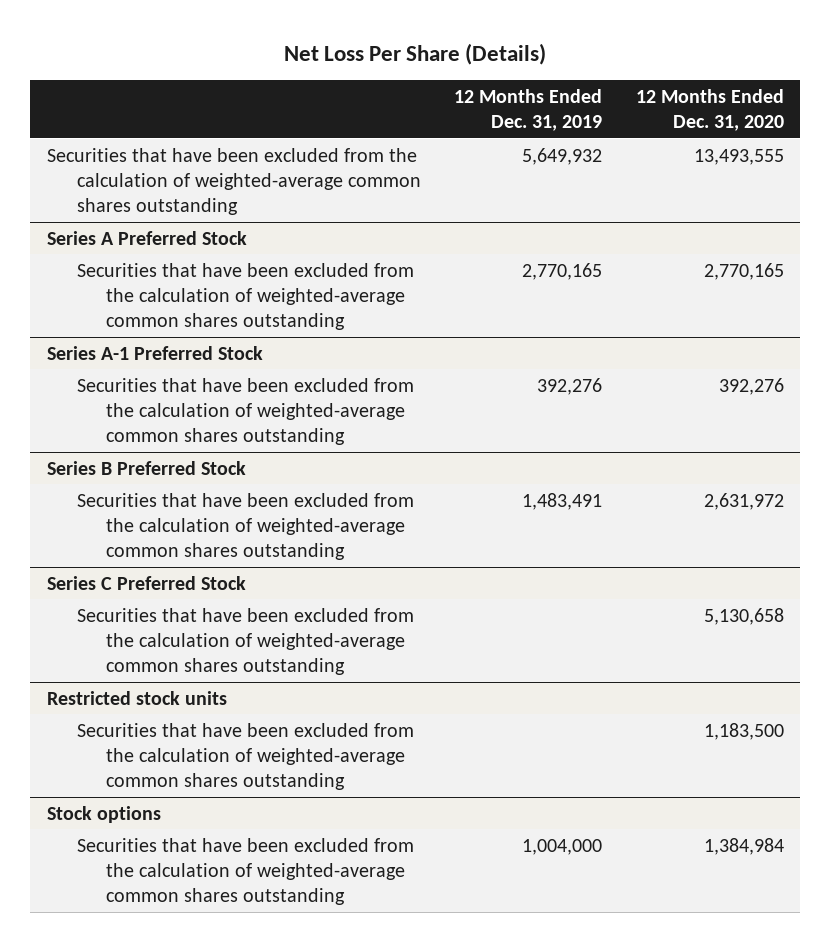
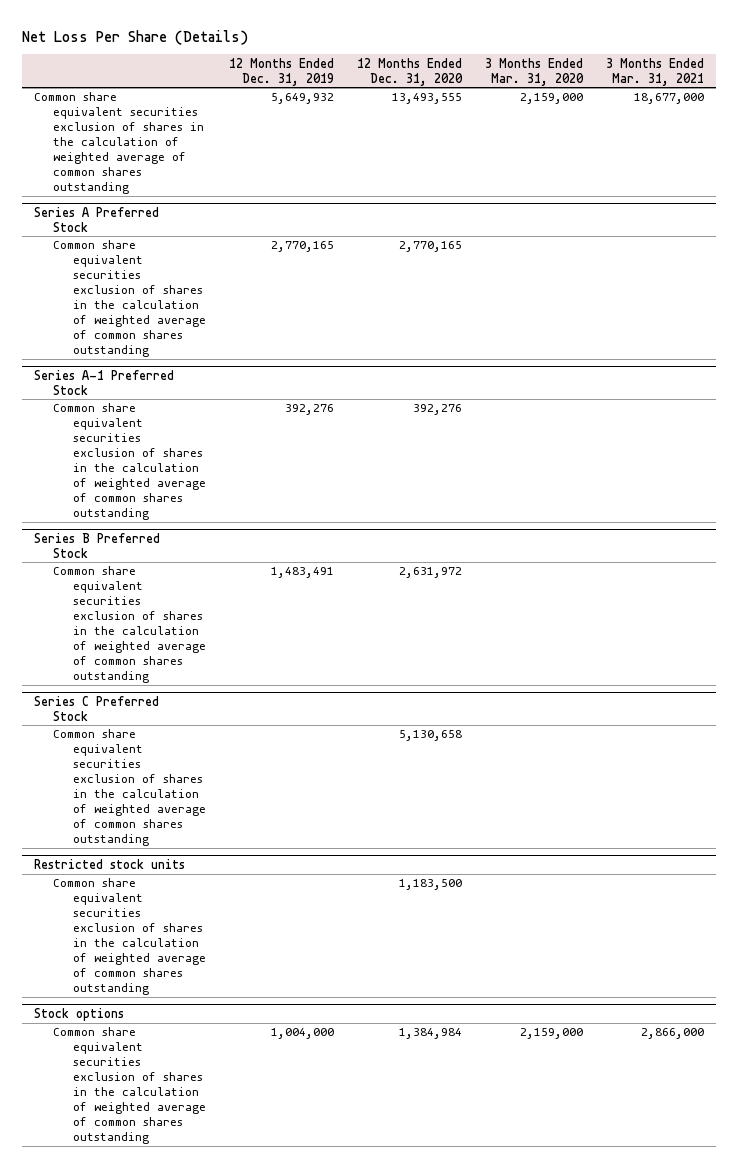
none -> [485,57,585,86] 3 Months Ended Mar. 31, 2020
none -> [606,57,705,86] 3 Months Ended Mar. 31, 2021
[47,147,421,215] Securities that have been excluded from the calculation of weighted-average common shares outstanding -> [33,92,205,194] Common share equivalent securities exclusion of shares in the calculation of weighted average of common shares outstanding
[76,262,414,330] Securities that have been excluded from the calculation of weighted-average common shares outstanding -> [53,240,206,357] Common share equivalent securities exclusion of shares in the calculation of weighted average of common shares outstanding
[76,377,414,445] Securities that have been excluded from the calculation of weighted-average common shares outstanding -> [53,403,206,520] Common share equivalent securities exclusion of shares in the calculation of weighted average of common shares outstanding
[76,492,414,560] Securities that have been excluded from the calculation of weighted-average common shares outstanding -> [53,566,206,683] Common share equivalent securities exclusion of shares in the calculation of weighted average of common shares outstanding
[76,607,414,675] Securities that have been excluded from the calculation of weighted-average common shares outstanding -> [53,729,206,846] Common share equivalent securities exclusion of shares in the calculation of weighted average of common shares outstanding
[76,722,414,790] Securities that have been excluded from the calculation of weighted-average common shares outstanding -> [53,878,206,995] Common share equivalent securities exclusion of shares in the calculation of weighted average of common shares outstanding
[76,837,414,905] Securities that have been excluded from the calculation of weighted-average common shares outstanding -> [53,1027,206,1144] Common share equivalent securities exclusion of shares in the calculation of weighted average of common shares outstanding

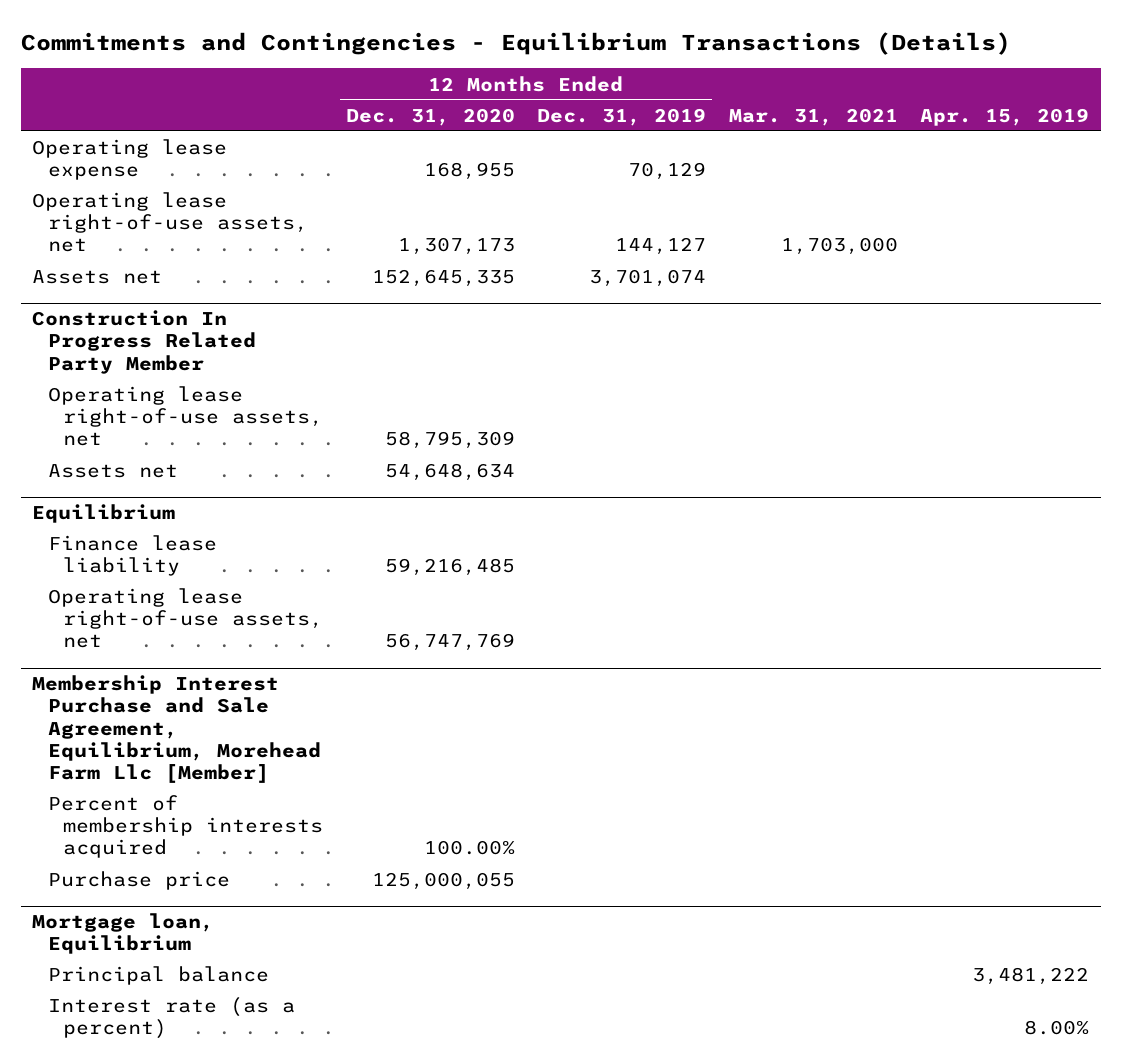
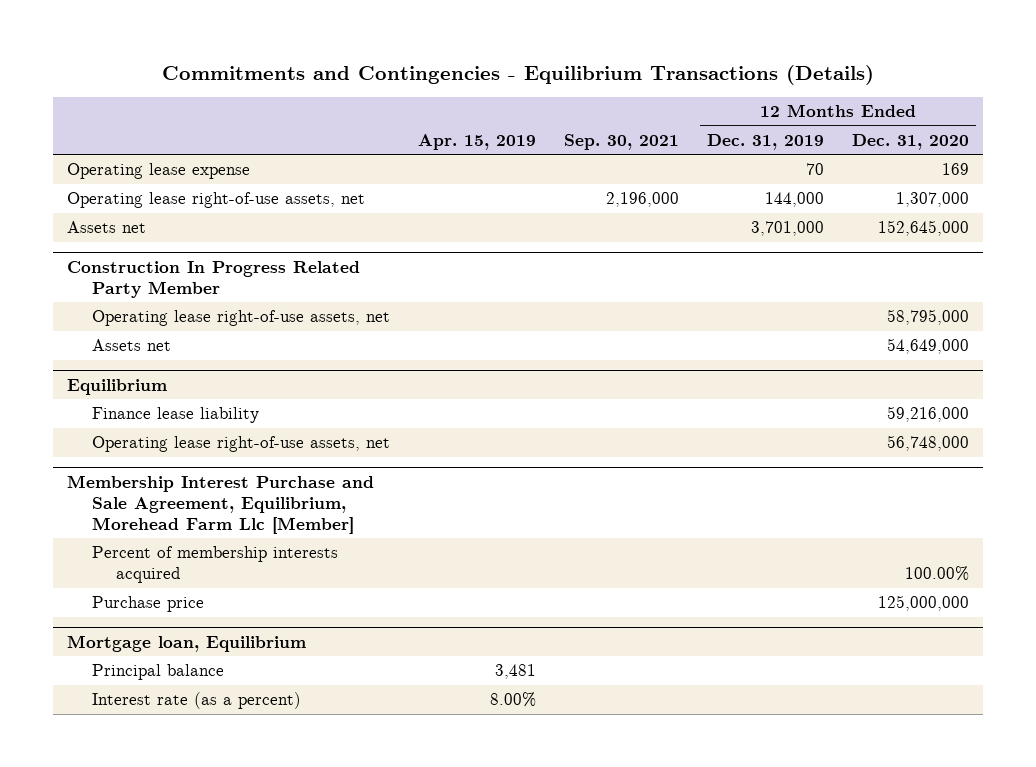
[728,107,898,126] Mar. 31, 2021 -> none
none -> [564,133,680,150] Sep. 30, 2021
[423,162,515,181] 168,955 -> [942,163,970,176] 169
[628,162,707,181] 70,129 -> [806,163,825,176] 70
[397,237,515,256] 1,307,173 -> [896,192,970,208] 1,307,000
[615,237,707,256] 144,127 -> [765,192,825,208] 144,000
[371,269,515,288] 152,645,335 -> [878,220,970,237] 152,645,000
[589,269,707,288] 3,701,074 -> [751,221,825,237] 3,701,000
[384,431,515,450] 58,795,309 -> [887,309,970,326] 58,795,000
[384,463,515,482] 54,648,634 -> [887,338,970,355] 54,649,000
[384,558,515,577] 59,216,485 -> [887,406,970,423] 59,216,000
[384,633,515,652] 56,747,769 -> [887,435,970,452] 56,748,000
[371,872,515,891] 125,000,055 -> [878,595,970,612] 125,000,000
[972,967,1090,986] 3,481,222 -> [494,664,536,680] 3,481

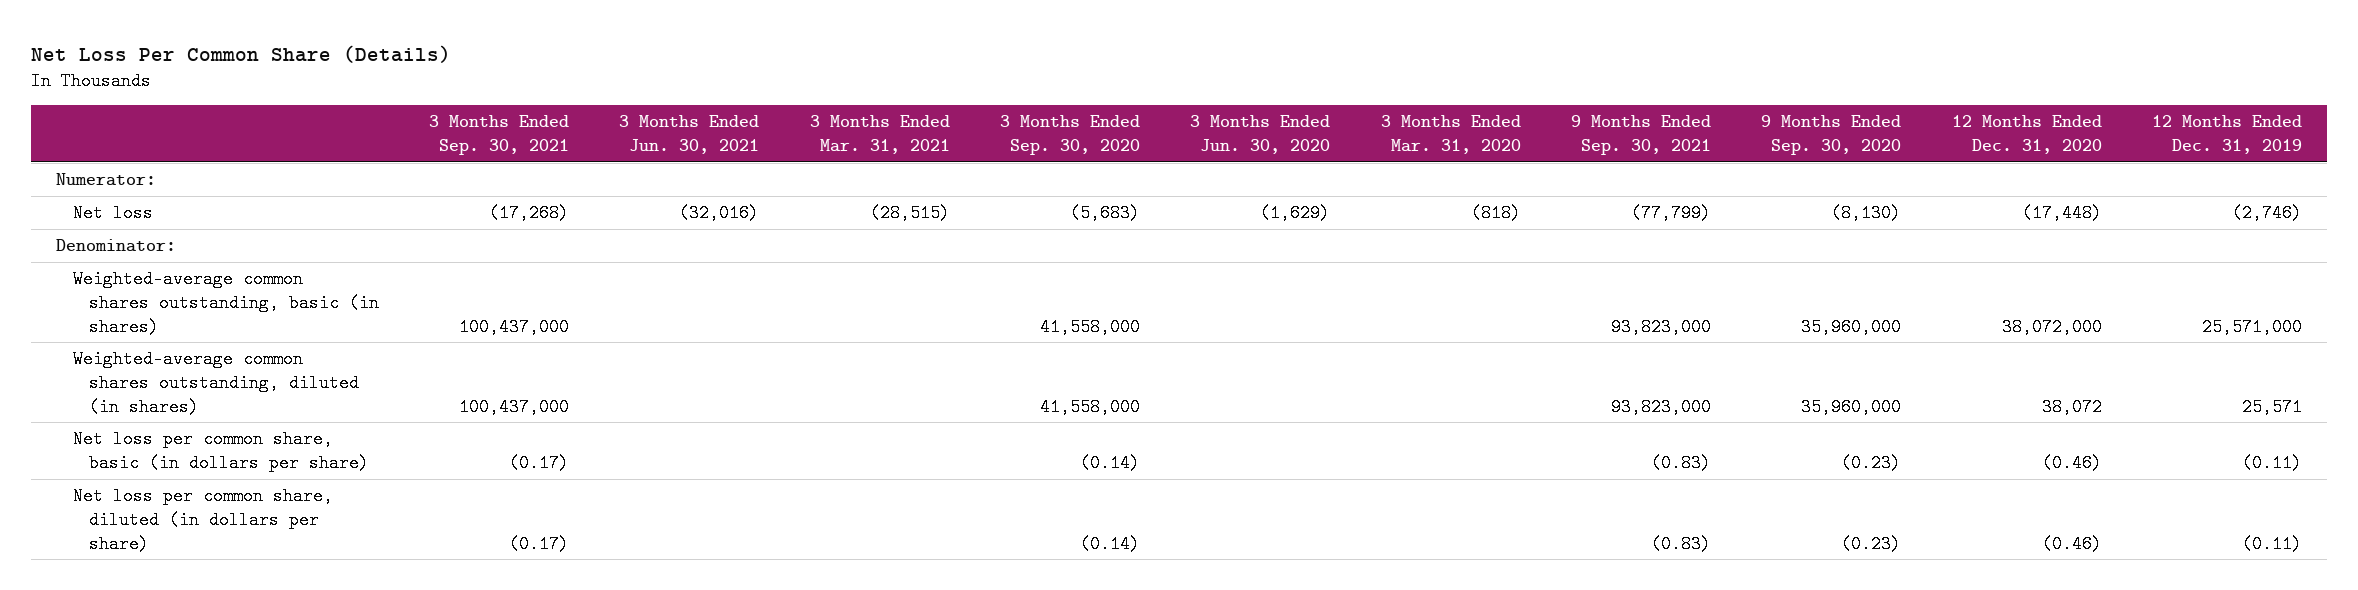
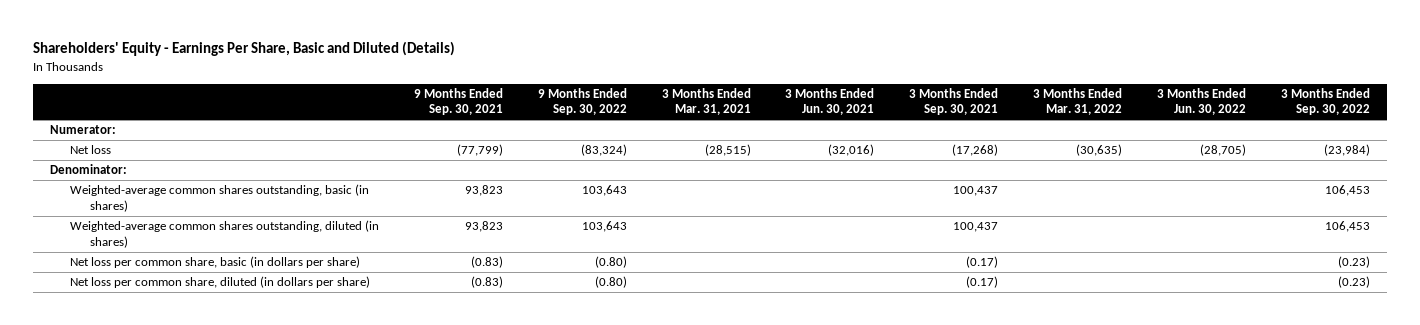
[31,44,452,63] Net Loss Per Common Share (Details) -> [32,41,455,57] Shareholders' Equity - Earnings Per Share, Basic and Diluted (Details)
[1000,115,1141,156] 3 Months Ended Sep. 30, 2020 -> none
[1190,115,1331,155] 3 Months Ended Jun. 30, 2020 -> none
[1380,115,1521,155] 3 Months Ended Mar. 31, 2020 -> none
[1761,115,1902,156] 9 Months Ended Sep. 30, 2020 -> none
[1951,115,2102,155] 12 Months Ended Dec. 31, 2020 -> none
[2152,115,2303,155] 12 Months Ended Dec. 31, 2019 -> none
none -> [537,88,627,116] 9 Months Ended Sep. 30, 2022
none -> [1033,88,1123,116] 3 Months Ended Mar. 31, 2022
none -> [1156,88,1246,116] 3 Months Ended Jun. 30, 2022
none -> [1280,88,1370,116] 3 Months Ended Sep. 30, 2022
[459,317,570,336] 100,437,000 -> [953,186,999,197] 100,437
[1611,317,1712,336] 93,823,000 -> [464,185,503,197] 93,823
[459,397,570,416] 100,437,000 -> [953,222,999,233] 100,437
[1611,397,1712,416] 93,823,000 -> [464,221,503,233] 93,823

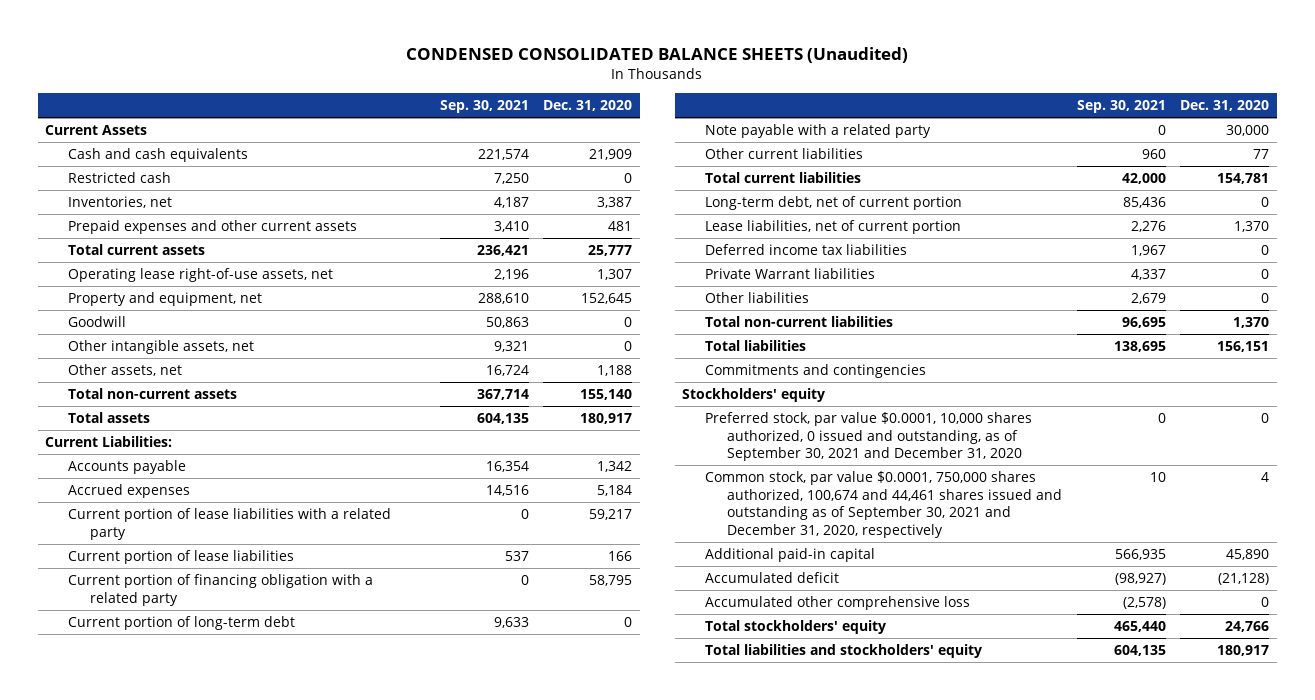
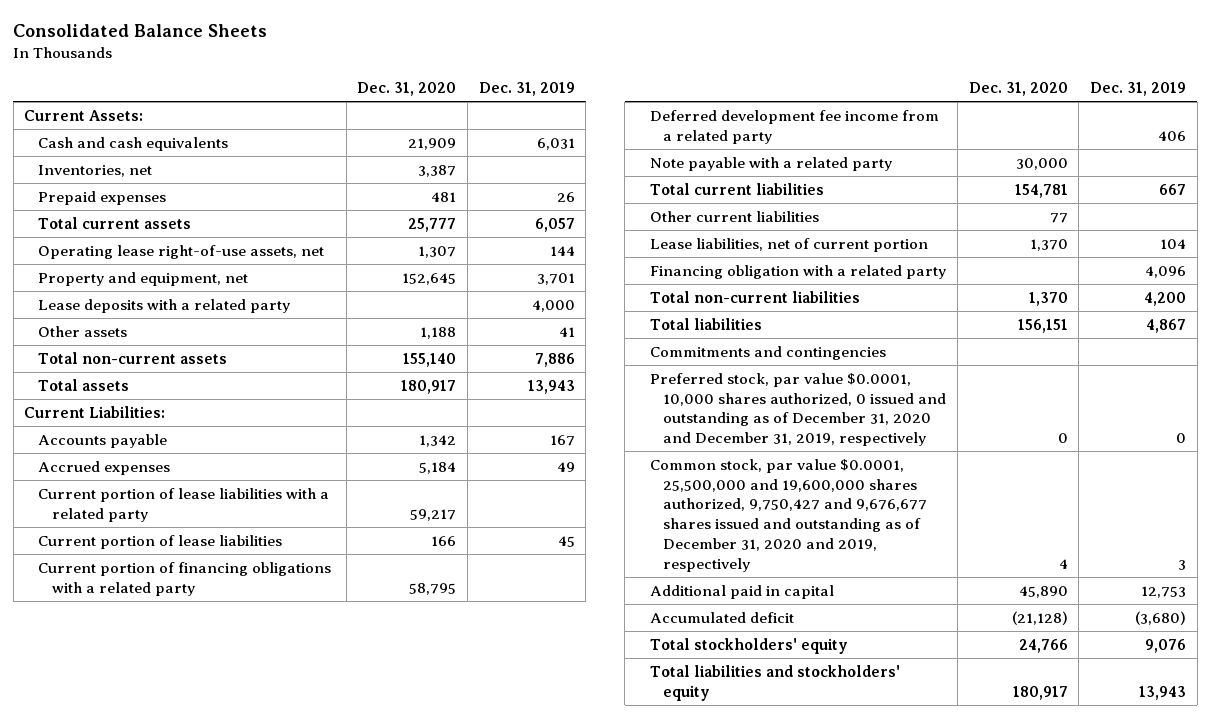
[406,46,909,63] CONDENSED CONSOLIDATED BALANCE SHEETS (Unaudited) -> [13,24,268,38] Consolidated Balance Sheets
[439,100,529,114] Sep. 30, 2021 -> none
none -> [478,81,575,96] Dec. 31, 2019
[45,125,148,136] Current Assets -> [24,110,144,122] Current Assets:
[67,172,171,184] Restricted cash -> none
[67,220,357,235] Prepaid expenses and other current assets -> [38,191,167,206] Prepaid expenses
[67,316,126,328] Goodwill -> none
[67,340,254,355] Other intangible assets, net -> none
none -> [38,299,291,314] Lease deposits with a related party
[67,364,182,377] Other assets, net -> [38,326,128,338] Other assets
[67,616,295,631] Current portion of long-term debt -> none
[67,574,373,606] Current portion of financing obligation with a related party -> [38,562,332,596] Current portion of financing obligations with a related party
none -> [649,110,939,144] Deferred development fee income from a related party
[704,196,962,211] Long-term debt, net of current portion -> none
[704,148,863,160] Other current liabilities -> [649,211,819,223] Other current liabilities
[704,244,907,256] Deferred income tax liabilities -> none
[704,268,875,280] Private Warrant liabilities -> none
[704,292,809,304] Other liabilities -> none
none -> [649,265,946,280] Financing obligation with a related party
[682,388,826,403] Stockholders' equity -> none
[704,412,1032,462] Preferred stock, par value $0.0001, 10,000 shares authorized, 0 issued and outstanding, as of September 30, 2021 and December 31, 2020 -> [649,373,947,447] Preferred stock, par value $0.0001, 10,000 shares authorized, 0 issued and outstanding as of December 31, 2020 and December 31, 2019, respectively
[704,471,1063,538] Common stock, par value $0.0001, 750,000 shares authorized, 100,674 and 44,461 shares issued and outstanding as of September 30, 2021 and December 31, 2020, respectively -> [649,459,928,572] Common stock, par value $0.0001, 25,500,000 and 19,600,000 shares authorized, 9,750,427 and 9,676,677 shares issued and outstanding as of December 31, 2020 and 2019, respectively
[704,548,875,563] Additional paid-in capital -> [649,585,834,600] Additional paid in capital
[704,596,970,611] Accumulated other comprehensive loss -> none

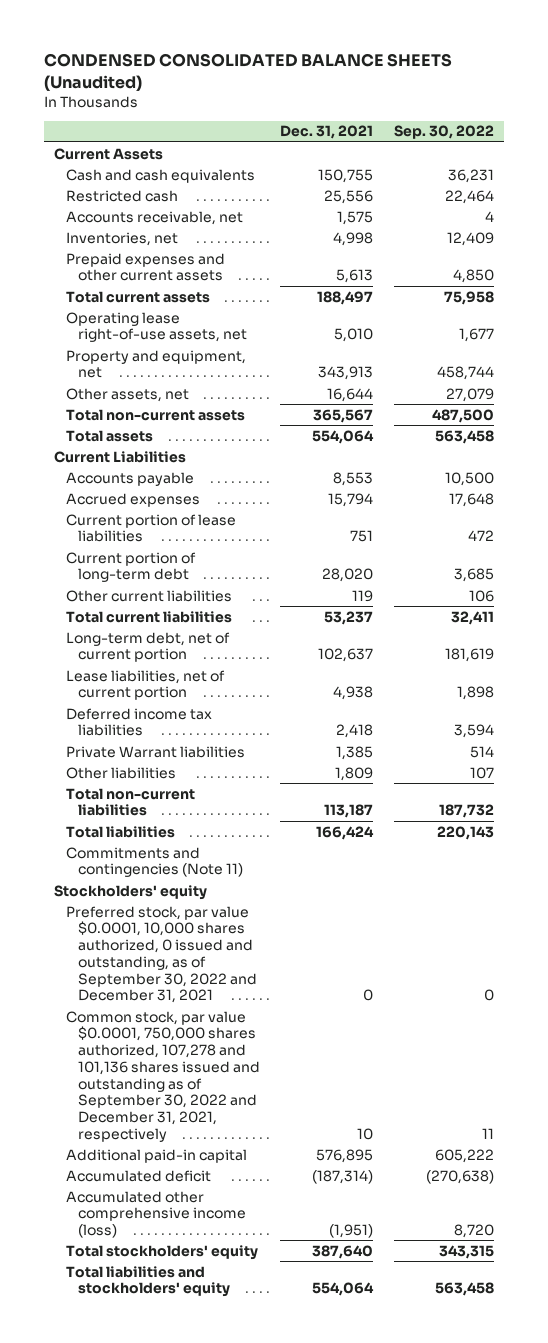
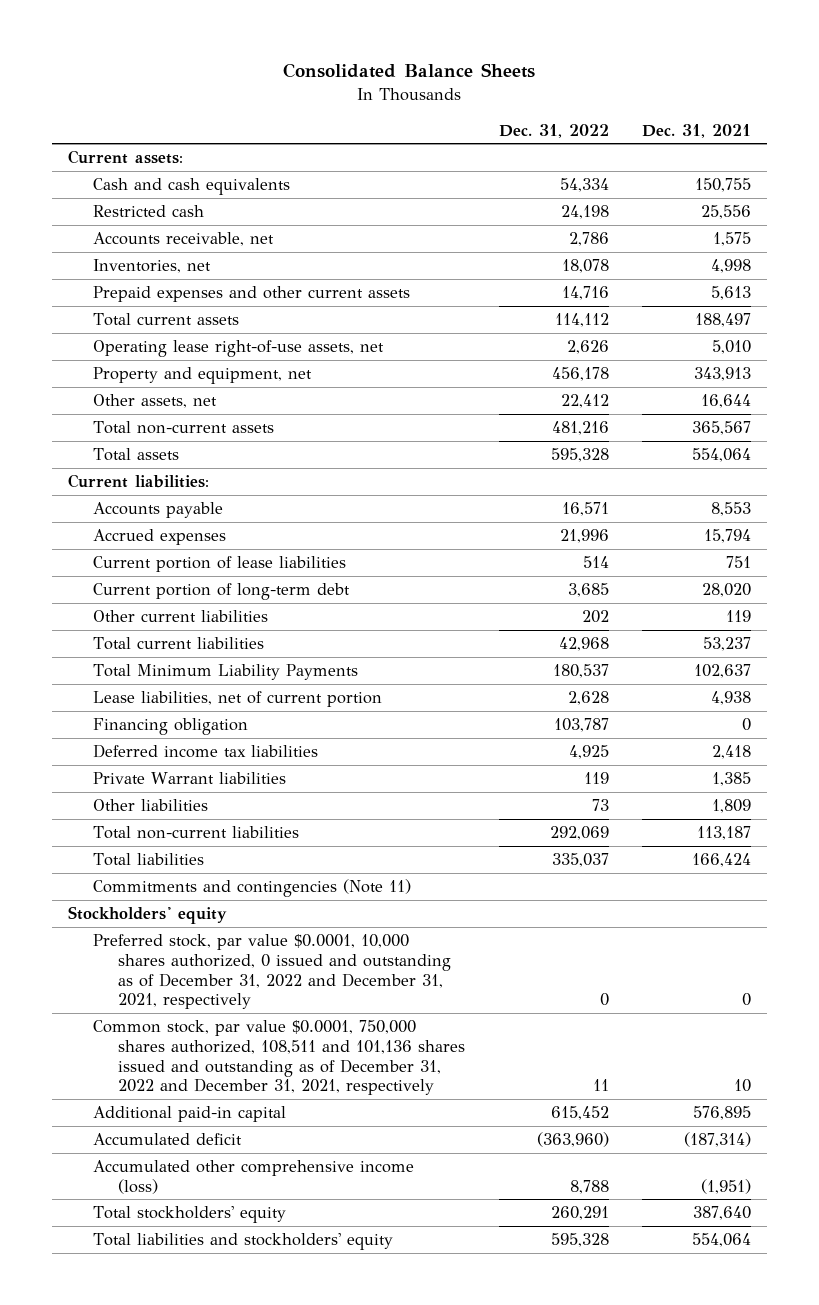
[44,52,453,91] CONDENSED CONSOLIDATED BALANCE SHEETS (Unaudited) -> [283,63,536,79] Consolidated Balance Sheets
[393,125,494,140] Sep. 30, 2022 -> none
none -> [498,123,609,138] Dec. 31, 2022
[54,147,164,160] Current Assets -> [68,150,184,165] Current assets:
[54,450,187,463] Current Liabilities -> [68,474,210,489] Current liabilities:
[66,631,231,663] Long-term debt, net of current portion -> [93,664,359,681] Total Minimum Liability Payments
none -> [93,718,249,736] Financing obligation
[66,905,257,1004] Preferred stock, par value $0.0001, 10,000 shares authorized, 0 issued and outstanding, as of September 30, 2022 and December 31, 2021 -> [93,934,452,1010] Preferred stock, par value $0.0001, 10,000 shares authorized, 0 issued and outstanding as of December 31, 2022 and December 31, 2021, respectively
[66,1010,260,1142] Common stock, par value $0.0001, 750,000 shares authorized, 107,278 and 101,136 shares issued and outstanding as of September 30, 2022 and December 31, 2021, respectively -> [93,1020,466,1096] Common stock, par value $0.0001, 750,000 shares authorized, 108,511 and 101,136 shares issued and outstanding as of December 31, 2022 and December 31, 2021, respectively

